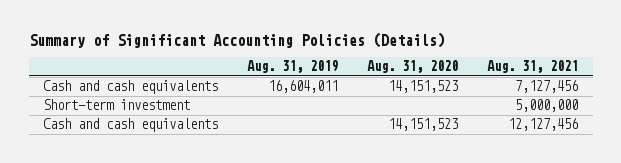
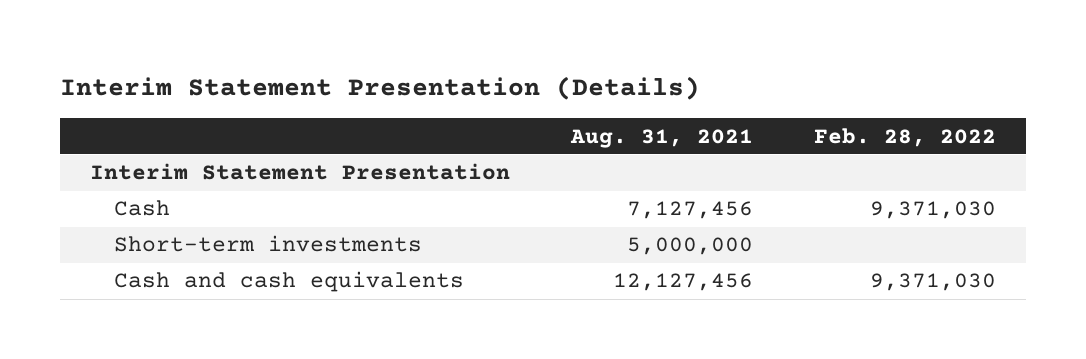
[28,31,445,48] Summary of Significant Accounting Policies (Details) -> [59,76,700,101] Interim Statement Presentation (Details)
[247,60,339,74] Aug. 31, 2019 -> none
[367,60,459,74] Aug. 31, 2020 -> none
none -> [813,127,996,147] Feb. 28, 2022
none -> [89,163,510,181] Interim Statement Presentation
[43,80,219,95] Cash and cash equivalents -> [114,200,171,217] Cash
[43,99,191,111] Short-term investment -> [114,235,423,253] Short-term investments

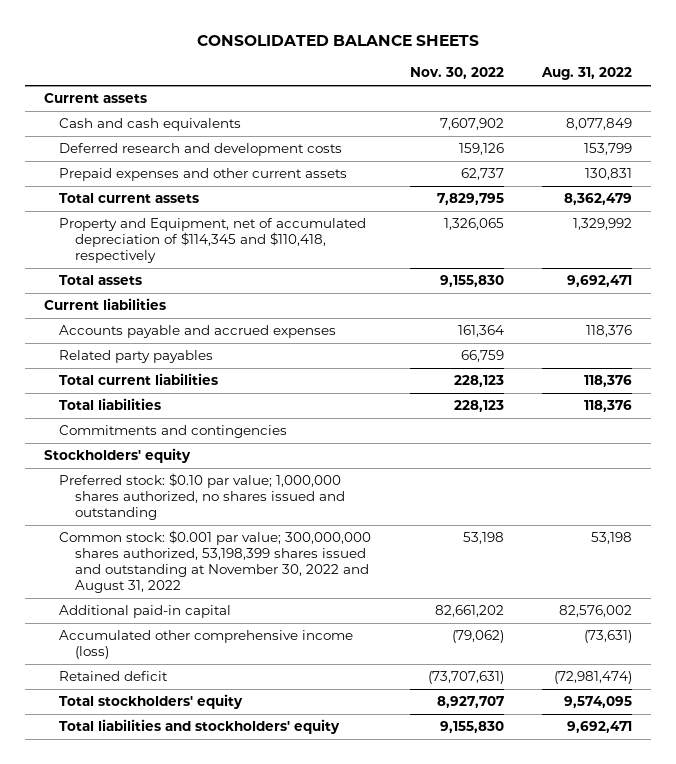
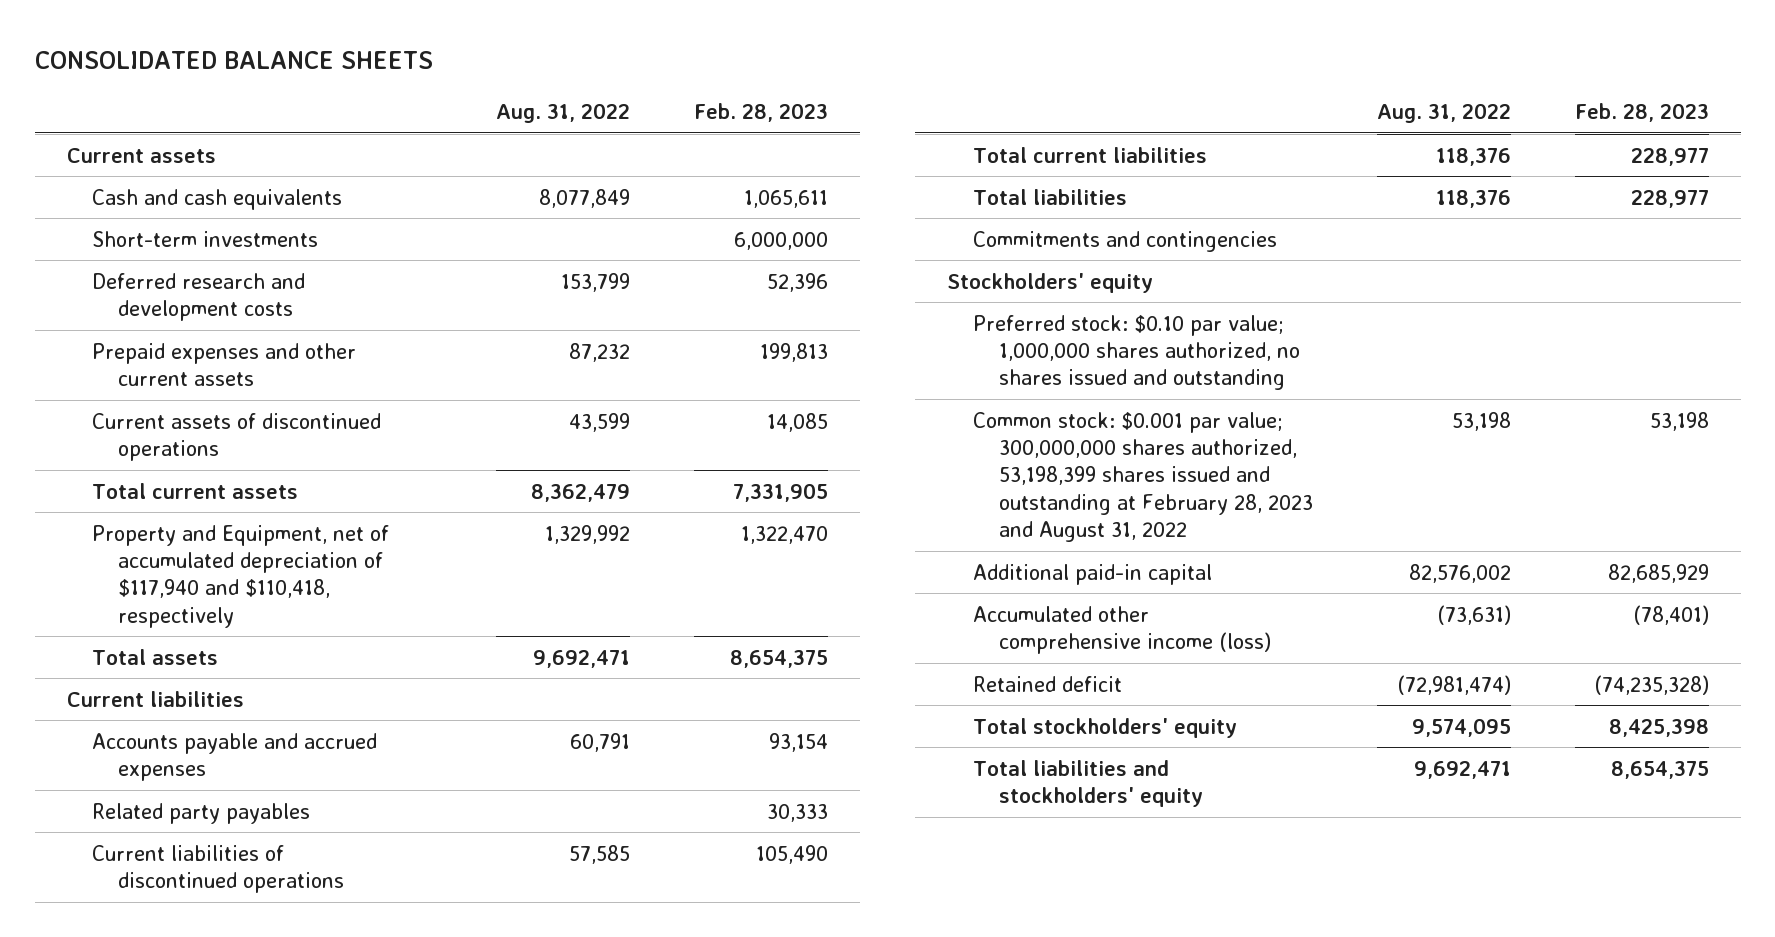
[409,67,504,80] Nov. 30, 2022 -> none
none -> [694,103,829,123] Feb. 28, 2023
none -> [92,230,319,247] Short-term investments
[584,168,632,181] 130,831 -> [569,342,631,362] 87,232
none -> [92,412,382,461] Current assets of discontinued operations
[59,218,367,264] Property and Equipment, net of accumulated depreciation of $114,345 and $110,418, respectively -> [92,524,390,628] Property and Equipment, net of accumulated depreciation of $117,940 and $110,418, respectively
[585,325,632,338] 118,376 -> [570,732,631,752] 60,791
none -> [92,844,345,893] Current liabilities of discontinued operations
[59,530,372,594] Common stock: $0.001 par value; 300,000,000 shares authorized, 53,198,399 shares issued and outstanding at November 30, 2022 and August 31, 2022 -> [972,411,1313,542] Common stock: $0.001 par value; 300,000,000 shares authorized, 53,198,399 shares issued and outstanding at February 28, 2023 and August 31, 2022

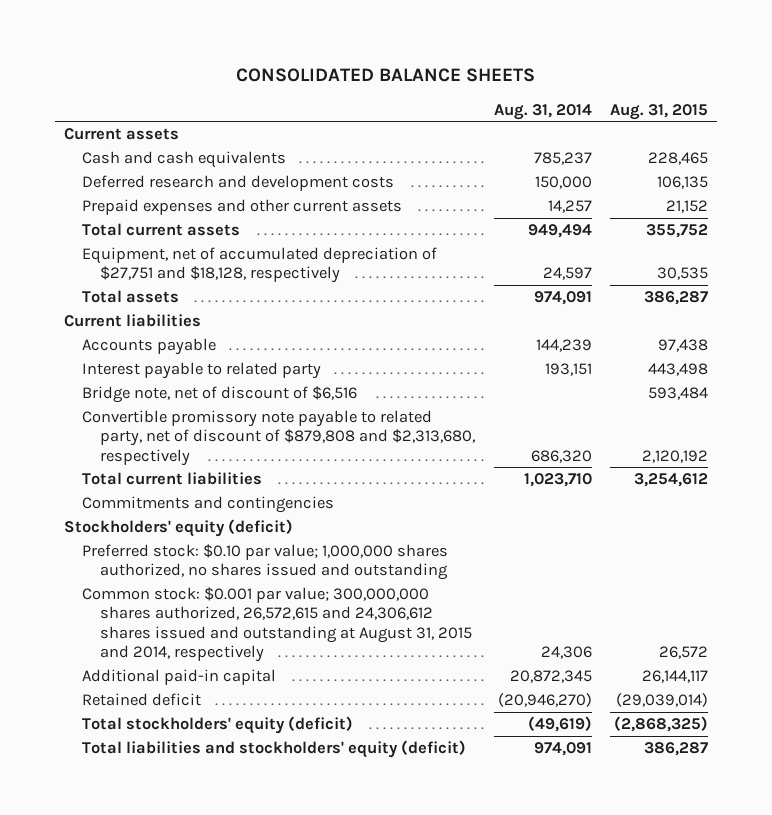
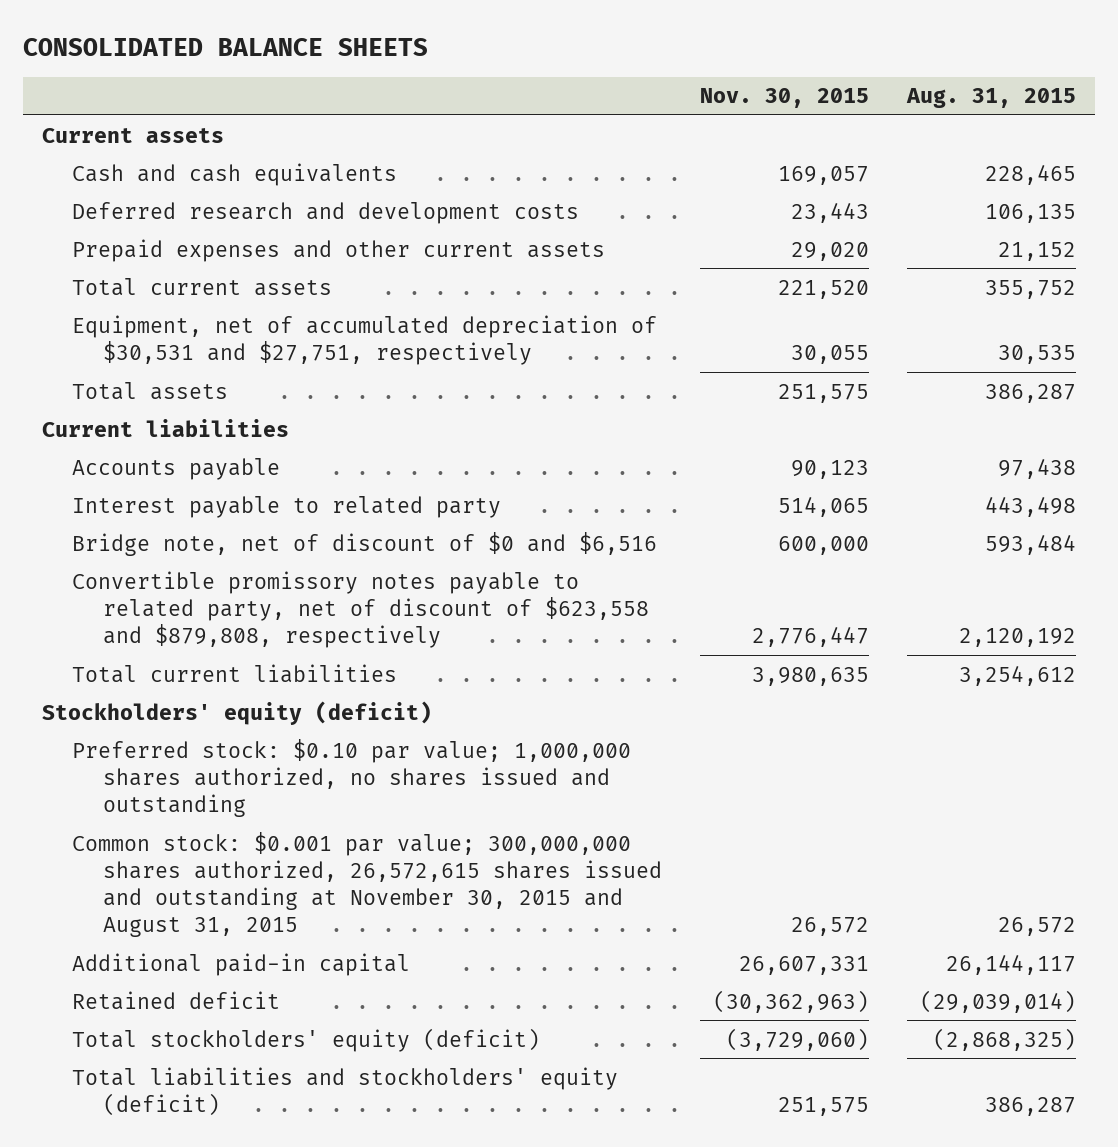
[493,103,592,120] Aug. 31, 2014 -> none
none -> [700,88,870,109] Nov. 30, 2015
[82,247,438,284] Equipment, net of accumulated depreciation of $27,751 and $18,128, respectively -> [72,314,658,365] Equipment, net of accumulated depreciation of $30,531 and $27,751, respectively
[82,386,358,404] Bridge note, net of discount of $6,516 -> [72,531,658,556] Bridge note, net of discount of $0 and $6,516
[82,410,476,466] Convertible promissory note payable to related party, net of discount of $879,808 and $2,313,680, respectively -> [72,570,649,648] Convertible promissory notes payable to related party, net of discount of $623,558 and $879,808, respectively
[82,496,335,514] Commitments and contingencies -> none
[82,587,473,662] Common stock: $0.001 par value; 300,000,000 shares authorized, 26,572,615 and 24,306,612 shares issued and outstanding at August 31, 2015 and 2014, respectively -> [72,831,662,937] Common stock: $0.001 par value; 300,000,000 shares authorized, 26,572,615 shares issued and outstanding at November 30, 2015 and August 31, 2015

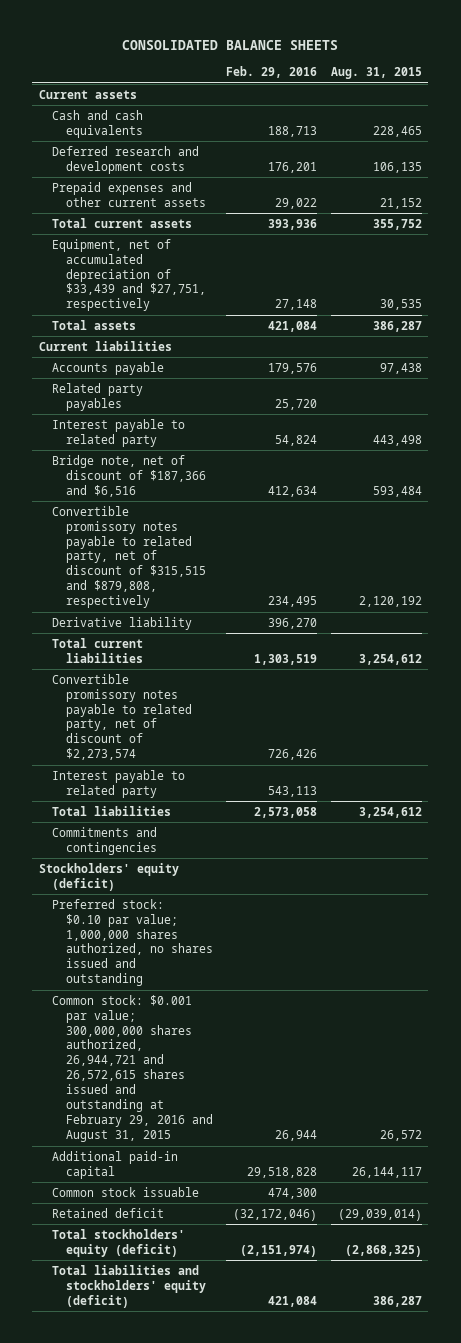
[700,88,870,109] Nov. 30, 2015 -> none
none -> [226,66,318,79] Feb. 29, 2016
[72,314,658,365] Equipment, net of accumulated depreciation of $30,531 and $27,751, respectively -> [52,238,206,312] Equipment, net of accumulated depreciation of $33,439 and $27,751, respectively
none -> [52,382,144,411] Related party payables
[72,531,658,556] Bridge note, net of discount of $0 and $6,516 -> [52,454,206,497] Bridge note, net of discount of $187,366 and $6,516
[72,570,649,648] Convertible promissory notes payable to related party, net of discount of $623,558 and $879,808, respectively -> [52,505,206,609] Convertible promissory notes payable to related party, net of discount of $315,515 and $879,808, respectively
none -> [52,616,193,630] Derivative liability
none -> [52,673,192,761] Convertible promissory notes payable to related party, net of discount of $2,273,574
none -> [52,769,186,798] Interest payable to related party
none -> [52,805,172,816] Total liabilities
none -> [52,826,158,855] Commitments and contingencies
[72,831,662,937] Common stock: $0.001 par value; 300,000,000 shares authorized, 26,572,615 shares issued and outstanding at November 30, 2015 and August 31, 2015 -> [52,994,213,1143] Common stock: $0.001 par value; 300,000,000 shares authorized, 26,944,721 and 26,572,615 shares issued and outstanding at February 29, 2016 and August 31, 2015
none -> [52,1186,200,1197] Common stock issuable

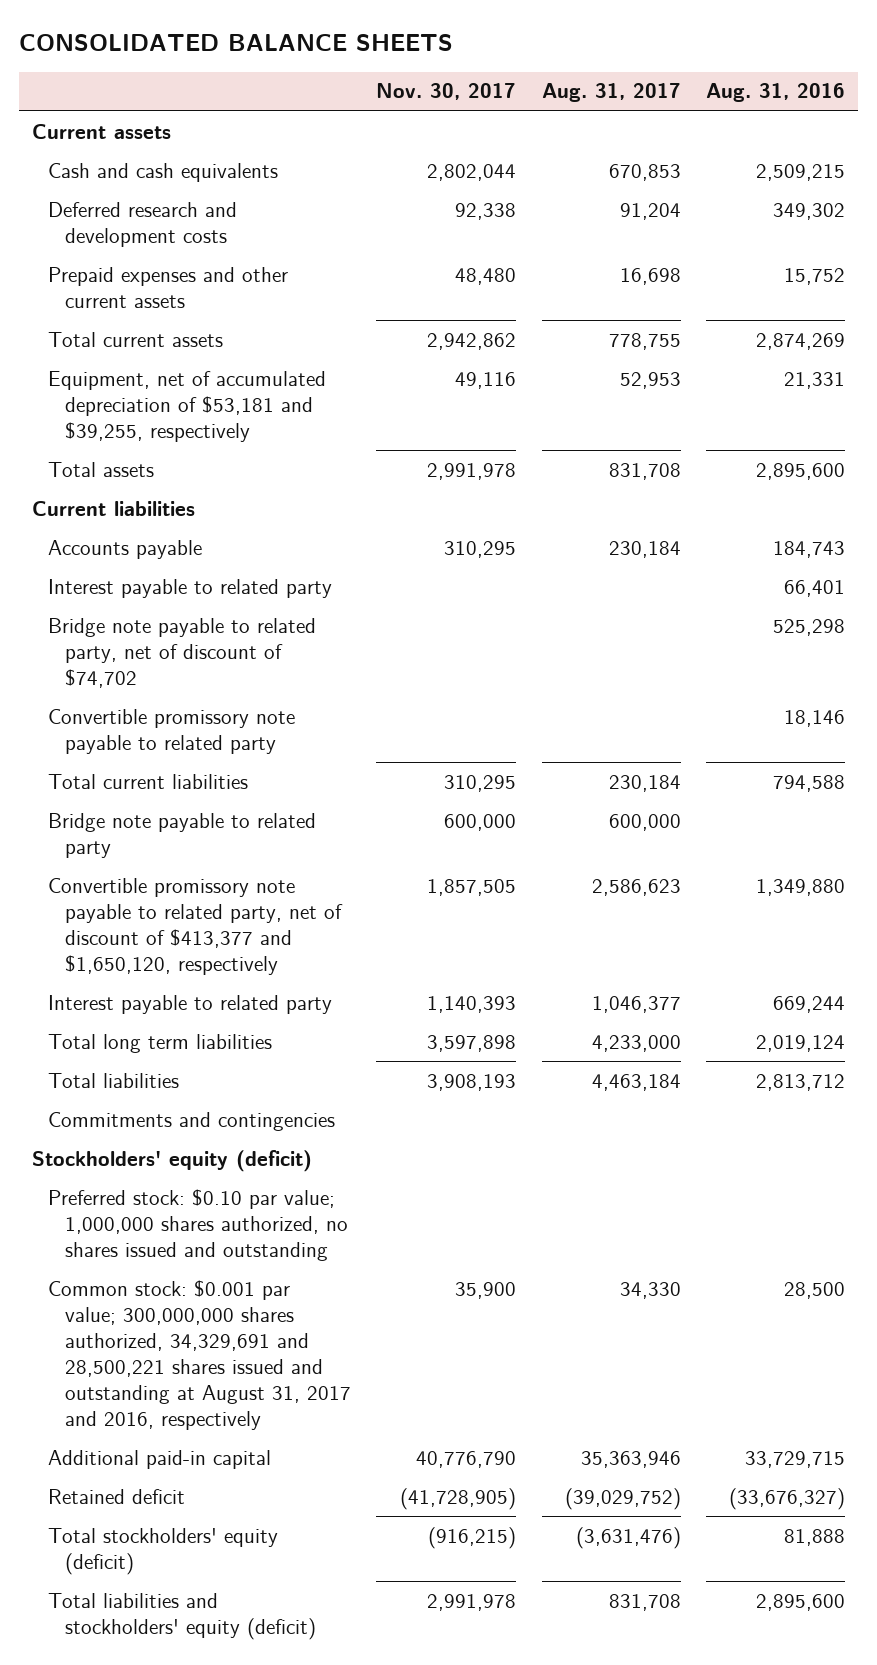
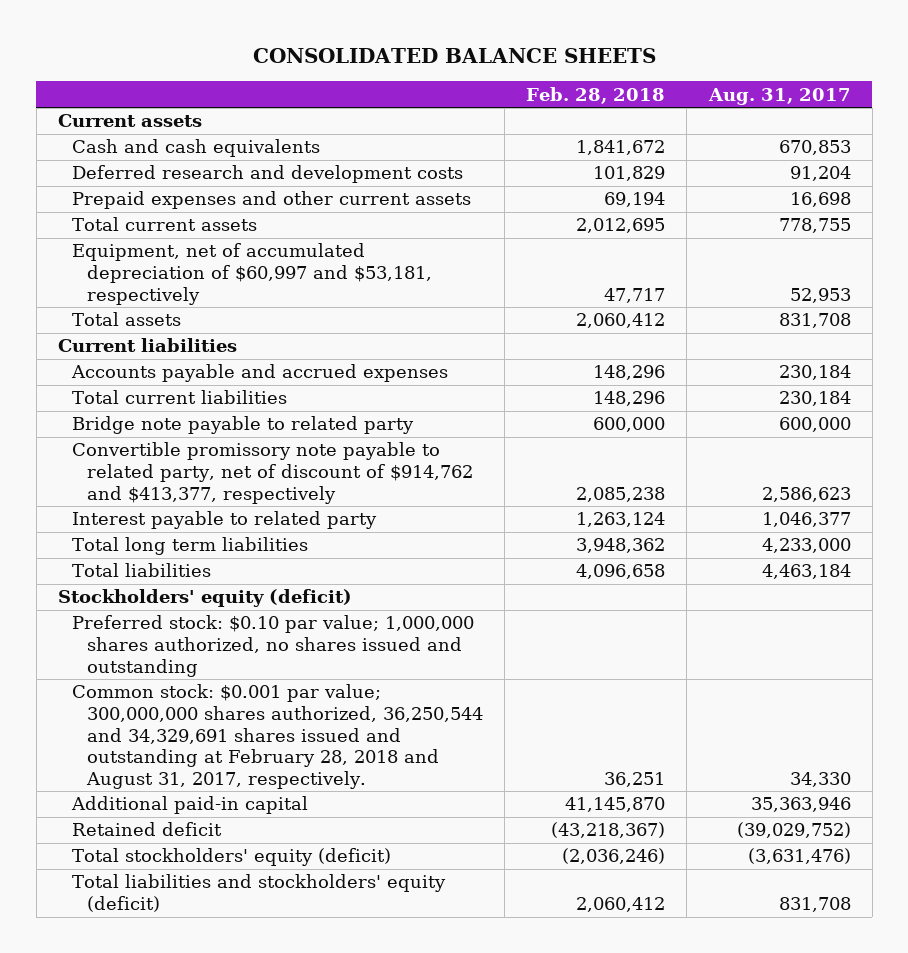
[376,83,517,101] Nov. 30, 2017 -> none
[706,83,846,103] Aug. 31, 2016 -> none
none -> [526,86,666,104] Feb. 28, 2018
[48,370,327,442] Equipment, net of accumulated depreciation of $53,181 and $39,255, respectively -> [72,243,432,305] Equipment, net of accumulated depreciation of $60,997 and $53,181, respectively
[48,578,333,598] Interest payable to related party -> none
[48,617,317,688] Bridge note payable to related party, net of discount of $74,702 -> none
[48,708,296,754] Convertible promissory note payable to related party -> none
[48,539,203,559] Accounts payable -> [71,364,449,383] Accounts payable and accrued expenses
[48,877,343,975] Convertible promissory note payable to related party, net of discount of $413,377 and $1,650,120, respectively -> [72,442,473,504] Convertible promissory note payable to related party, net of discount of $914,762 and $413,377, respectively
[48,1111,336,1131] Commitments and contingencies -> none
[48,1279,351,1430] Common stock: $0.001 par value; 300,000,000 shares authorized, 34,329,691 and 28,500,221 shares issued and outstanding at August 31, 2017 and 2016, respectively -> [72,684,483,789] Common stock: $0.001 par value; 300,000,000 shares authorized, 36,250,544 and 34,329,691 shares issued and outstanding at February 28, 2018 and August 31, 2017, respectively.

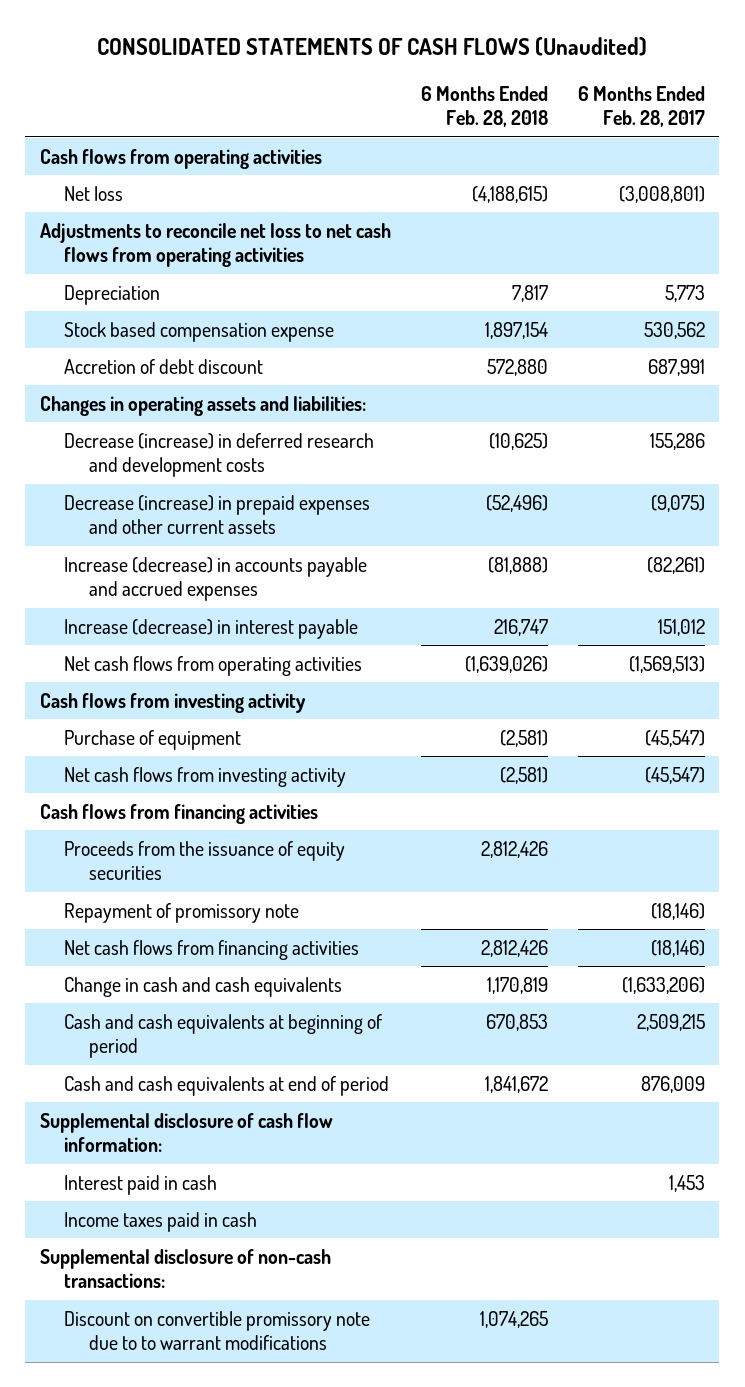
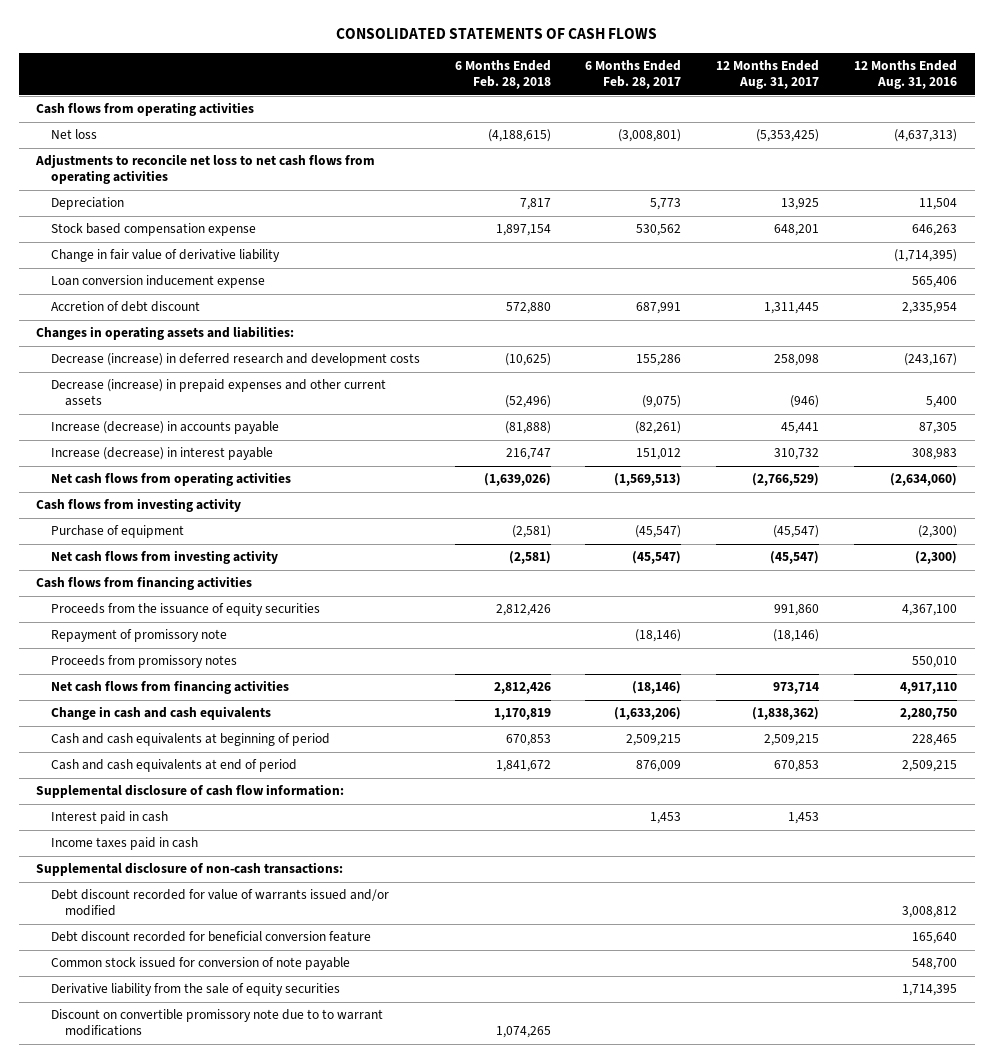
[97,37,648,57] CONSOLIDATED STATEMENTS OF CASH FLOWS (Unaudited) -> [335,28,657,40] CONSOLIDATED STATEMENTS OF CASH FLOWS
none -> [716,60,820,90] 12 Months Ended Aug. 31, 2017
none -> [854,60,958,90] 12 Months Ended Aug. 31, 2016
none -> [50,249,280,263] Change in fair value of derivative liability
none -> [50,275,265,289] Loan conversion inducement expense
[64,556,368,602] Increase (decrease) in accounts payable and accrued expenses -> [50,421,279,435] Increase (decrease) in accounts payable
none -> [50,655,237,669] Proceeds from promissory notes
none -> [50,889,389,917] Debt discount recorded for value of warrants issued and/or modified
none -> [50,931,371,943] Debt discount recorded for beneficial conversion feature
none -> [50,957,350,971] Common stock issued for conversion of note payable
none -> [50,983,340,997] Derivative liability from the sale of equity securities

